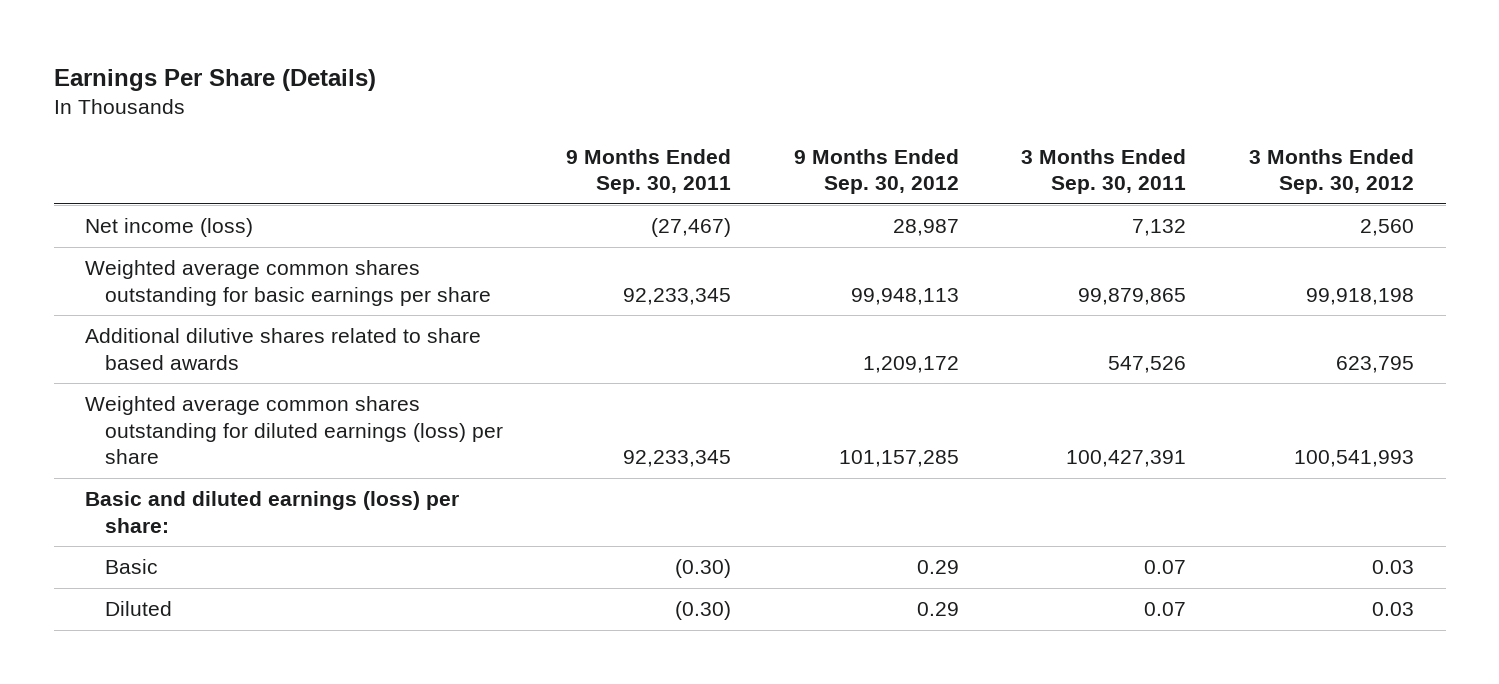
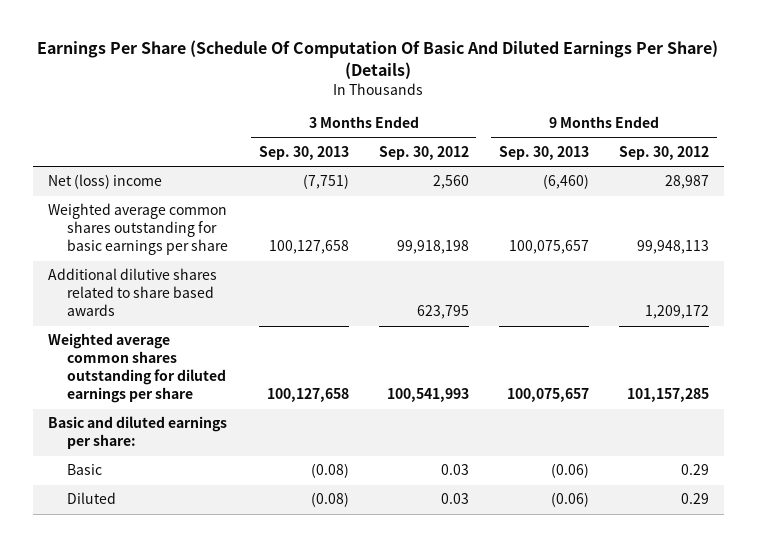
[53,69,376,92] Earnings Per Share (Details) -> [37,40,719,79] Earnings Per Share (Schedule Of Computation Of Basic And Diluted Earnings Per Share) (Details)
[566,148,732,195] 9 Months Ended Sep. 30, 2011 -> none
[1021,148,1187,195] 3 Months Ended Sep. 30, 2011 -> none
none -> [258,145,349,160] Sep. 30, 2013
none -> [499,145,590,160] Sep. 30, 2013
[85,218,254,238] Net income (loss) -> [47,174,162,190] Net (loss) income
[85,396,504,465] Weighted average common shares outstanding for diluted earnings (loss) per share -> [47,333,227,404] Weighted average common shares outstanding for diluted earnings per share
[85,491,460,533] Basic and diluted earnings (loss) per share: -> [47,416,227,450] Basic and diluted earnings per share:

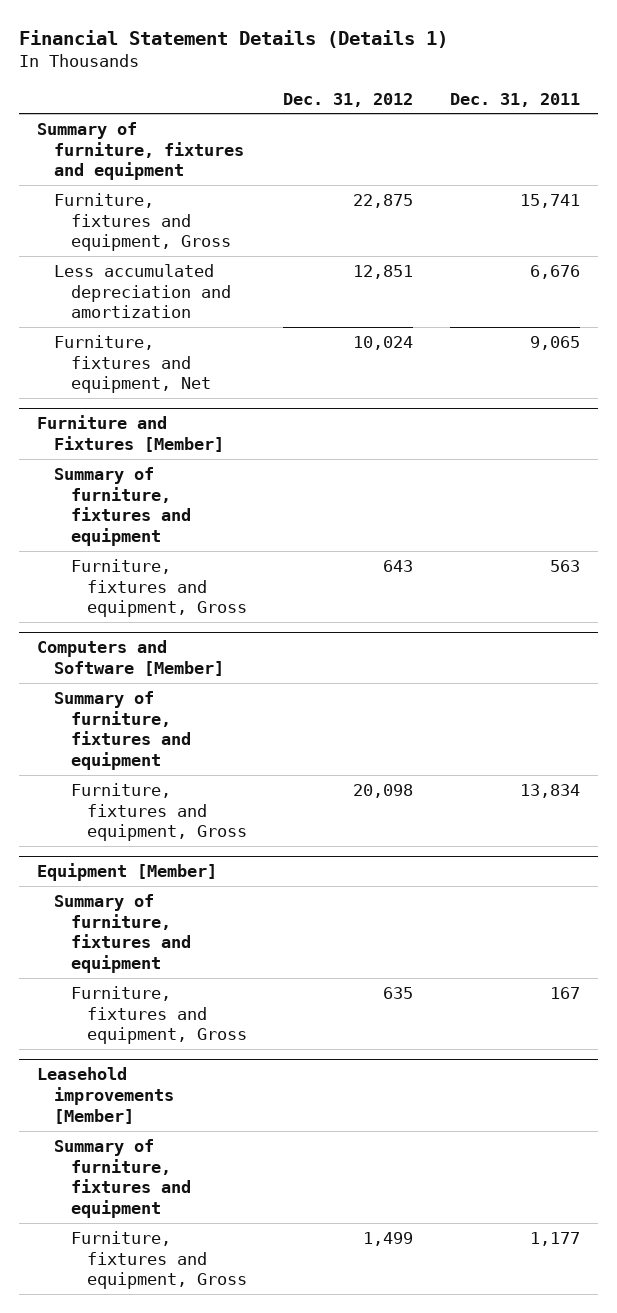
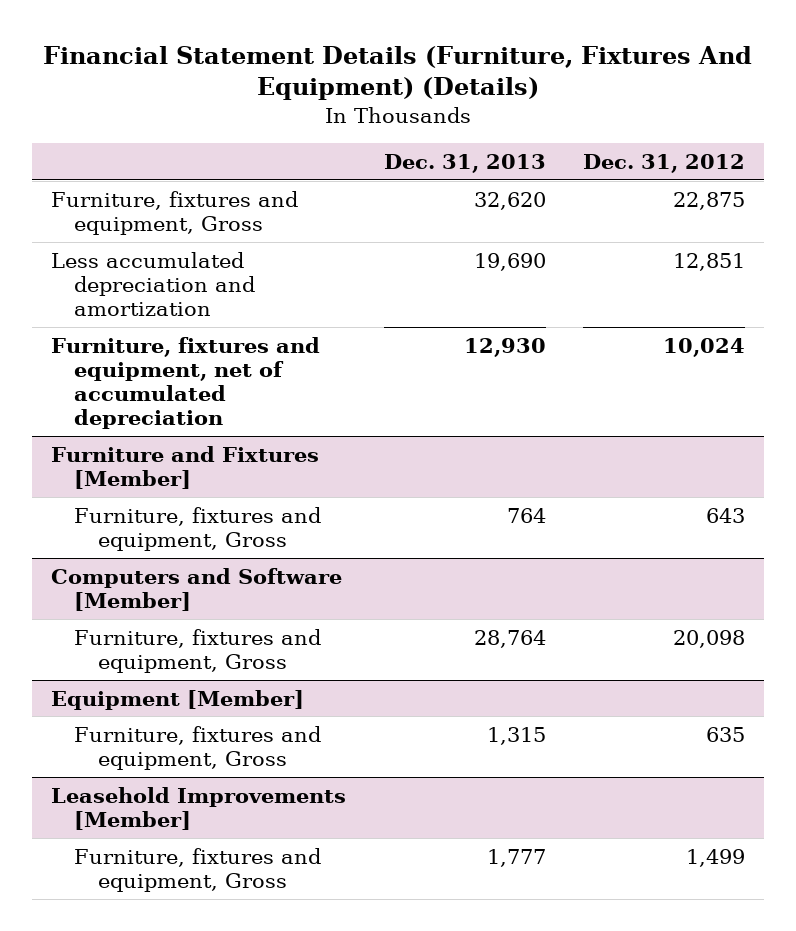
[19,29,449,48] Financial Statement Details (Details 1) -> [43,45,753,101] Financial Statement Details (Furniture, Fixtures And Equipment) (Details)
[449,92,580,107] Dec. 31, 2011 -> none
none -> [383,153,546,173] Dec. 31, 2013
[37,121,245,181] Summary of furniture, fixtures and equipment -> none
[54,334,211,394] Furniture, fixtures and equipment, Net -> [50,336,320,430] Furniture, fixtures and equipment, net of accumulated depreciation
[54,466,191,547] Summary of furniture, fixtures and equipment -> none
[54,690,191,771] Summary of furniture, fixtures and equipment -> none
[54,893,191,974] Summary of furniture, fixtures and equipment -> none
[54,1138,191,1219] Summary of furniture, fixtures and equipment -> none
[37,1067,175,1124] Leasehold improvements [Member] -> [50,786,346,830] Leasehold Improvements [Member]

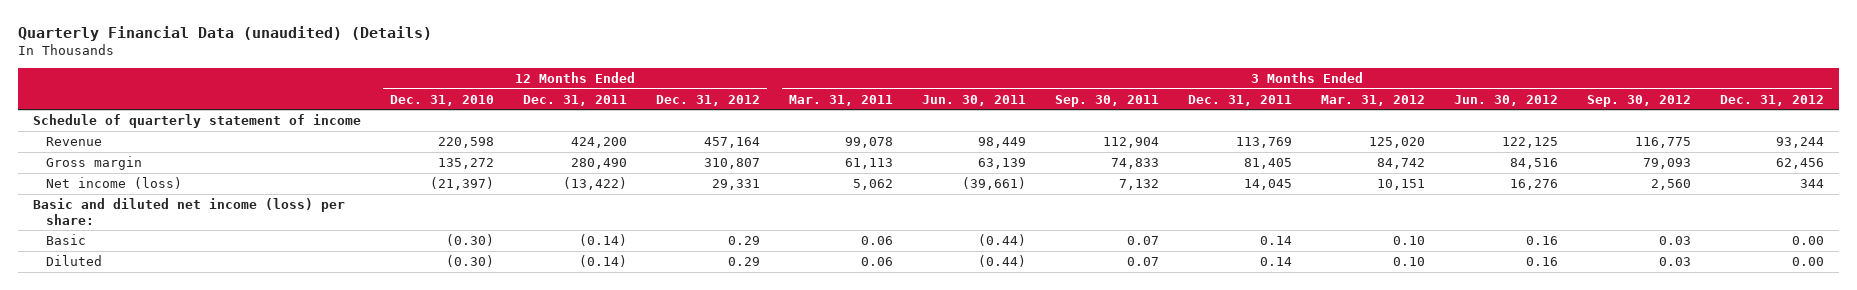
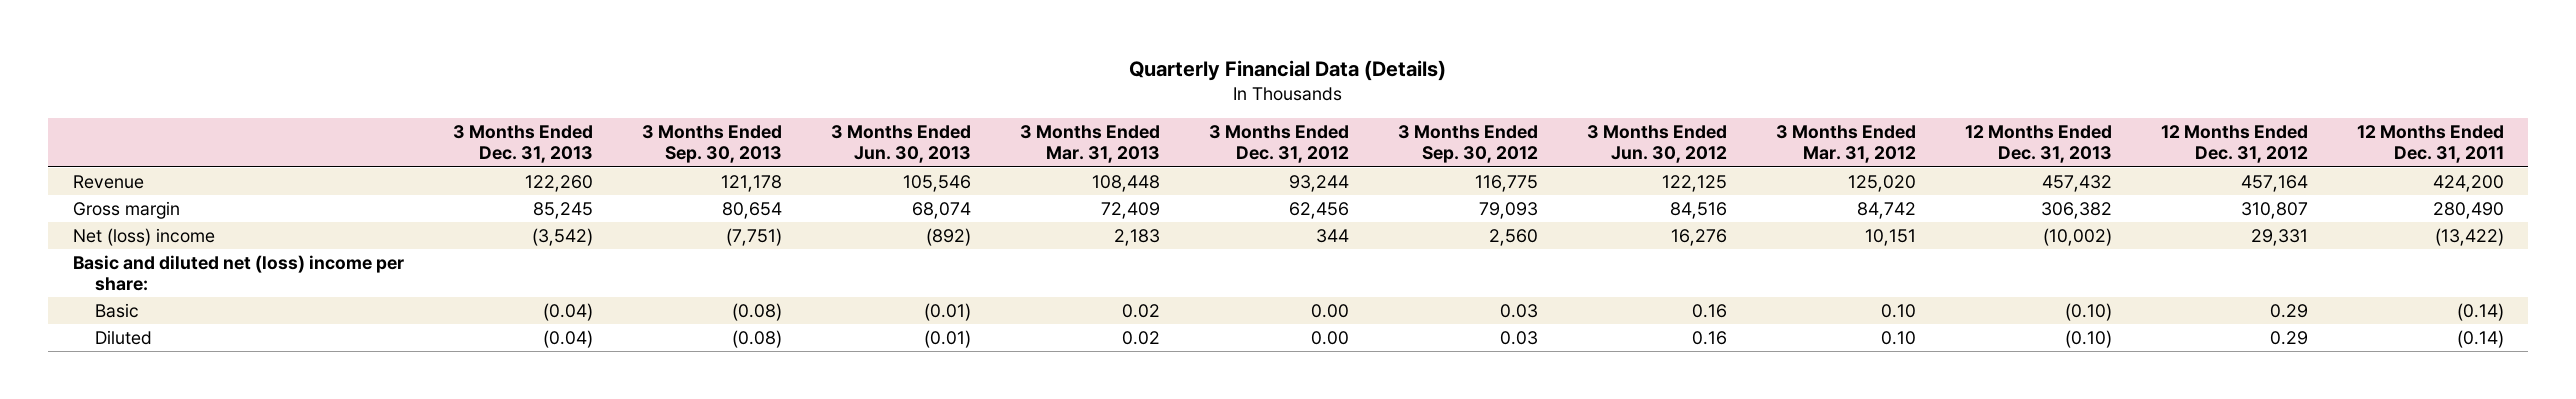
[18,26,433,42] Quarterly Financial Data (unaudited) (Details) -> [1129,60,1447,82] Quarterly Financial Data (Details)
[390,94,495,106] Dec. 31, 2010 -> none
[789,94,894,106] Mar. 31, 2011 -> none
[922,94,1027,106] Jun. 30, 2011 -> none
[1055,94,1160,107] Sep. 30, 2011 -> none
[1188,94,1293,106] Dec. 31, 2011 -> none
none -> [452,125,593,164] 3 Months Ended Dec. 31, 2013
none -> [641,125,782,164] 3 Months Ended Sep. 30, 2013
none -> [830,125,971,164] 3 Months Ended Jun. 30, 2013
none -> [1019,125,1160,164] 3 Months Ended Mar. 31, 2013
none -> [1964,125,2112,164] 12 Months Ended Dec. 31, 2013
[32,113,361,128] Schedule of quarterly statement of income -> none
[46,176,183,189] Net income (loss) -> [72,227,215,246] Net (loss) income
[32,197,345,225] Basic and diluted net income (loss) per share: -> [72,254,404,291] Basic and diluted net (loss) income per share:

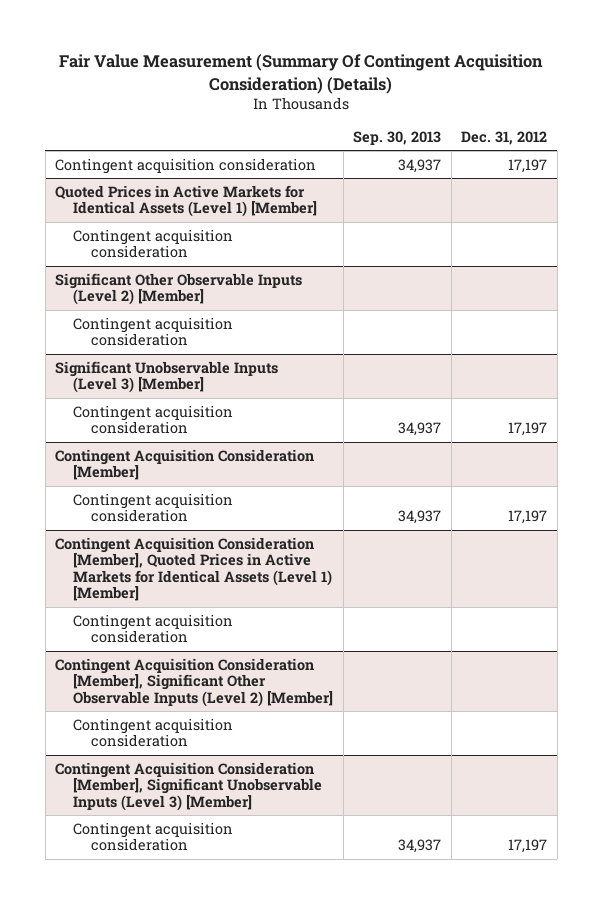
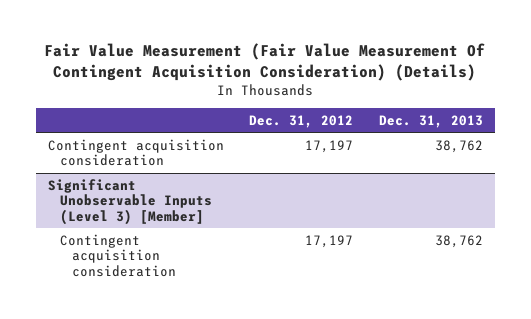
[59,54,544,94] Fair Value Measurement (Summary Of Contingent Acquisition Consideration) (Details) -> [44,43,486,81] Fair Value Measurement (Fair Value Measurement Of Contingent Acquisition Consideration) (Details)
[353,130,442,145] Sep. 30, 2013 -> none
none -> [378,114,483,128] Dec. 31, 2013
[55,184,318,218] Quoted Prices in Active Markets for Identical Assets (Level 1) [Member] -> none
[73,228,234,259] Contingent acquisition consideration -> none
[55,272,303,306] Significant Other Observable Inputs (Level 2) [Member] -> none
[73,316,234,347] Contingent acquisition consideration -> none
[55,448,315,481] Contingent Acquisition Consideration [Member] -> none
[73,492,234,523] Contingent acquisition consideration -> none
[55,536,333,602] Contingent Acquisition Consideration [Member], Quoted Prices in Active Markets for Identical Assets (Level 1) [Member] -> none
[73,613,234,644] Contingent acquisition consideration -> none
[55,657,334,707] Contingent Acquisition Consideration [Member], Significant Other Observable Inputs (Level 2) [Member] -> none
[73,717,234,748] Contingent acquisition consideration -> none
[55,761,323,811] Contingent Acquisition Consideration [Member], Significant Unobservable Inputs (Level 3) [Member] -> none
[73,821,234,852] Contingent acquisition consideration -> none

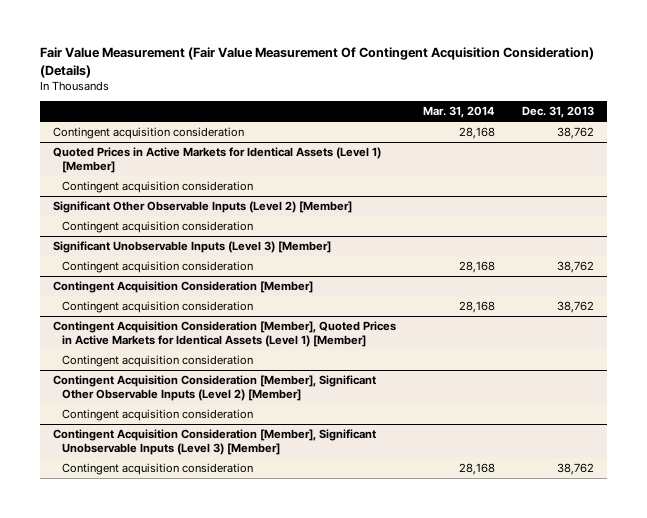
[249,114,354,128] Dec. 31, 2012 -> none
none -> [422,106,495,119] Mar. 31, 2014
none -> [53,146,382,173] Quoted Prices in Active Markets for Identical Assets (Level 1) [Member]
none -> [61,180,253,193] Contingent acquisition consideration
none -> [53,200,353,213] Significant Other Observable Inputs (Level 2) [Member]
none -> [61,220,253,233] Contingent acquisition consideration
none -> [53,280,314,293] Contingent Acquisition Consideration [Member]
none -> [61,300,253,313] Contingent acquisition consideration
none -> [53,320,397,347] Contingent Acquisition Consideration [Member], Quoted Prices in Active Markets for Identical Assets (Level 1) [Member]
none -> [61,354,253,367] Contingent acquisition consideration
none -> [53,374,377,401] Contingent Acquisition Consideration [Member], Significant Other Observable Inputs (Level 2) [Member]
none -> [61,408,253,421] Contingent acquisition consideration
none -> [53,428,377,455] Contingent Acquisition Consideration [Member], Significant Unobservable Inputs (Level 3) [Member]
none -> [61,462,253,475] Contingent acquisition consideration

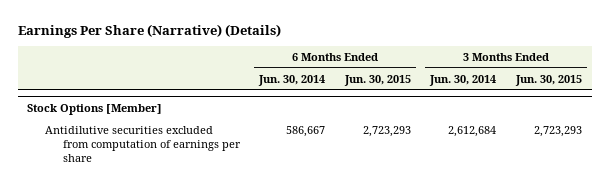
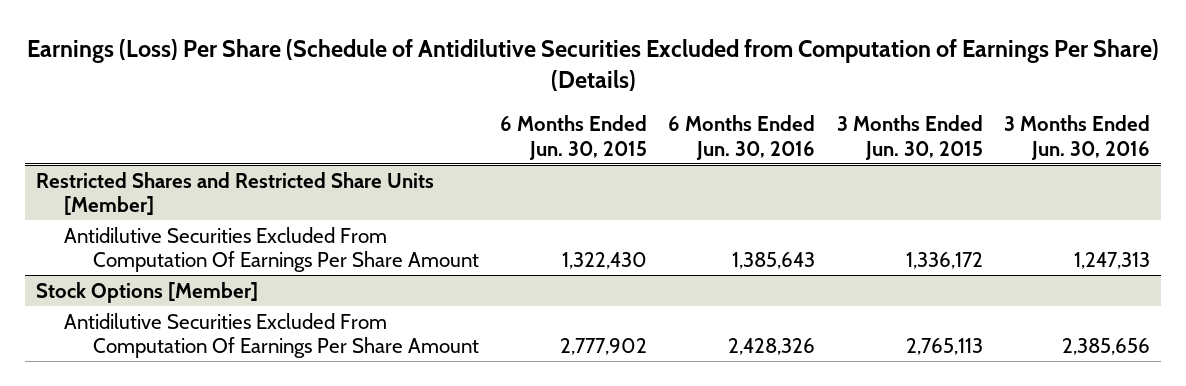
[17,24,281,39] Earnings Per Share (Narrative) (Details) -> [26,38,1159,92] Earnings (Loss) Per Share (Schedule of Antidilutive Securities Excluded from Computation of Earnings Per Share) (Details)
[258,74,326,86] Jun. 30, 2014 -> none
[429,74,497,86] Jun. 30, 2014 -> none
none -> [668,115,816,160] 6 Months Ended Jun. 30, 2016
none -> [1004,115,1151,160] 3 Months Ended Jun. 30, 2016
none -> [35,171,434,215] Restricted Shares and Restricted Share Units [Member]
none -> [64,226,479,272] Antidilutive Securities Excluded From Computation Of Earnings Per Share Amount
[45,125,241,162] Antidilutive securities excluded from computation of earnings per share -> [64,312,479,358] Antidilutive Securities Excluded From Computation Of Earnings Per Share Amount
[362,125,411,137] 2,723,293 -> [560,337,648,355] 2,777,902
[533,125,582,137] 2,723,293 -> [905,337,983,355] 2,765,113

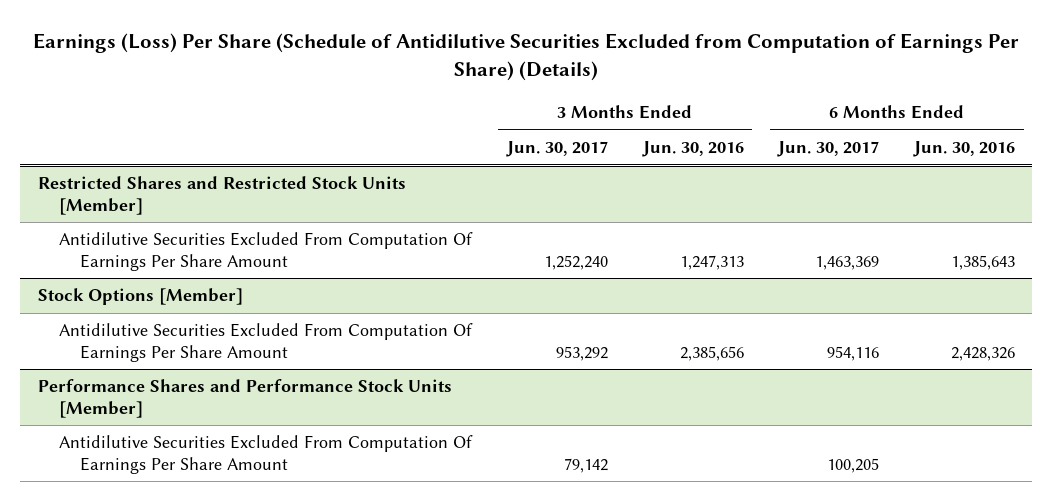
[500,115,648,160] 6 Months Ended Jun. 30, 2015 -> none
[836,115,983,160] 3 Months Ended Jun. 30, 2015 -> none
none -> [505,140,608,157] Jun. 30, 2017
none -> [777,140,880,157] Jun. 30, 2017
[35,171,434,215] Restricted Shares and Restricted Share Units [Member] -> [37,176,406,215] Restricted Shares and Restricted Stock Units [Member]
none -> [37,379,452,418] Performance Shares and Performance Stock Units [Member]
none -> [59,435,474,474] Antidilutive Securities Excluded From Computation Of Earnings Per Share Amount

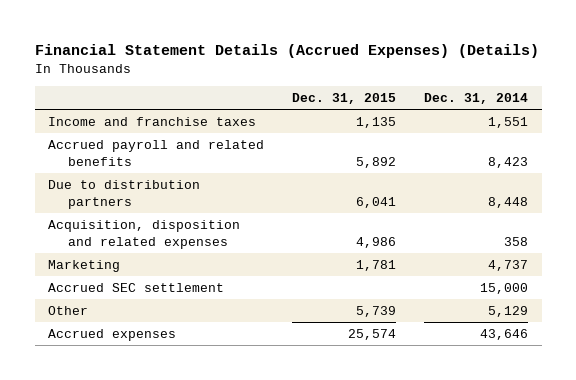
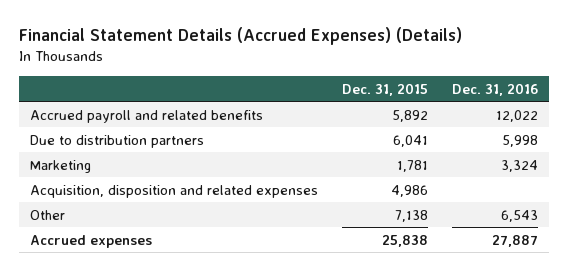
[423,92,528,104] Dec. 31, 2014 -> none
none -> [451,82,538,96] Dec. 31, 2016
[48,116,257,126] Income and franchise taxes -> none
[48,282,225,292] Accrued SEC settlement -> none
[48,219,241,249] Acquisition, disposition and related expenses -> [30,184,319,198] Acquisition, disposition and related expenses
[356,305,397,317] 5,739 -> [394,209,428,222] 7,138
[348,328,397,340] 25,574 -> [381,234,428,247] 25,838

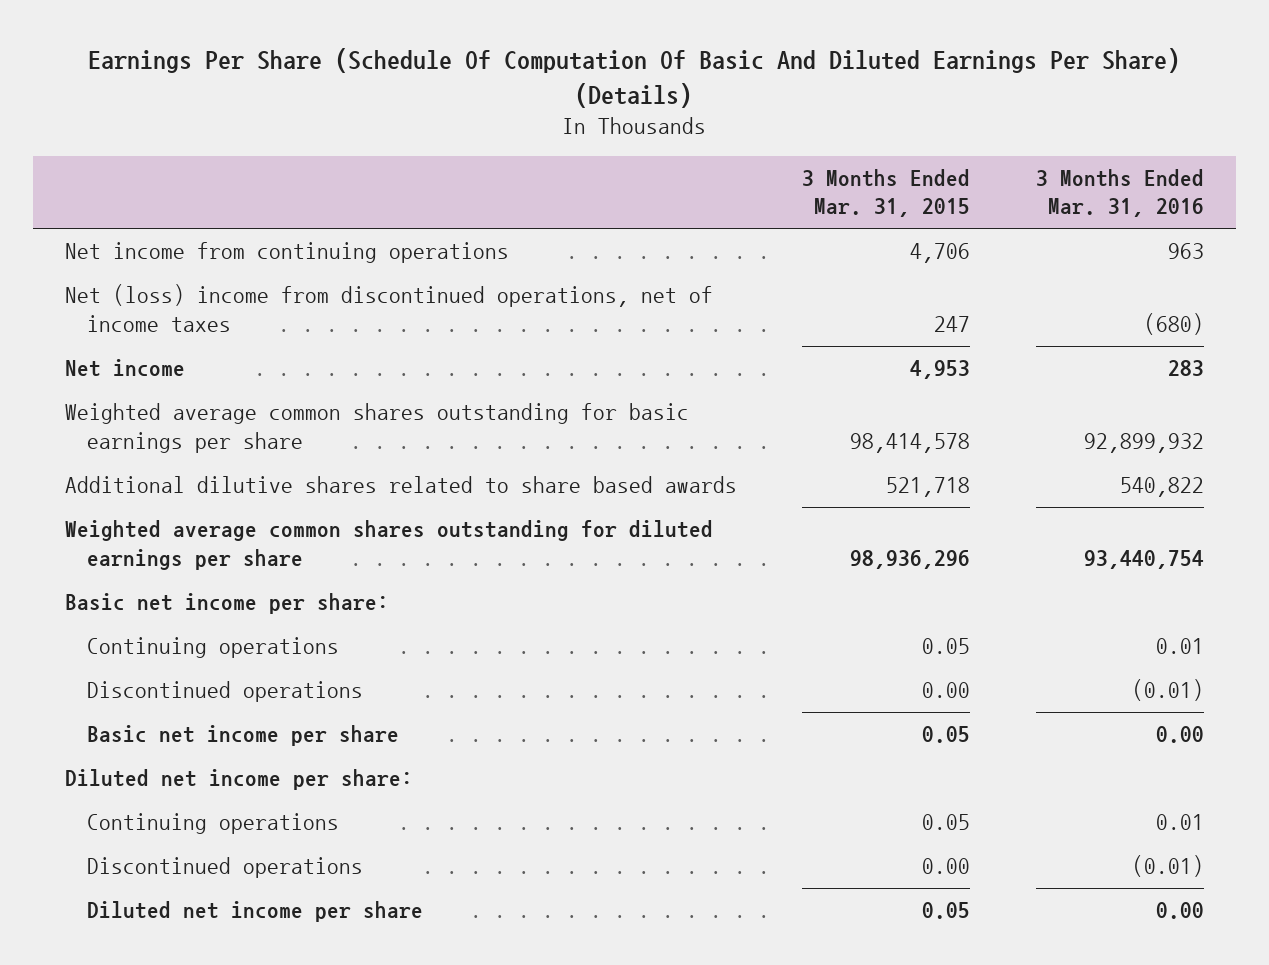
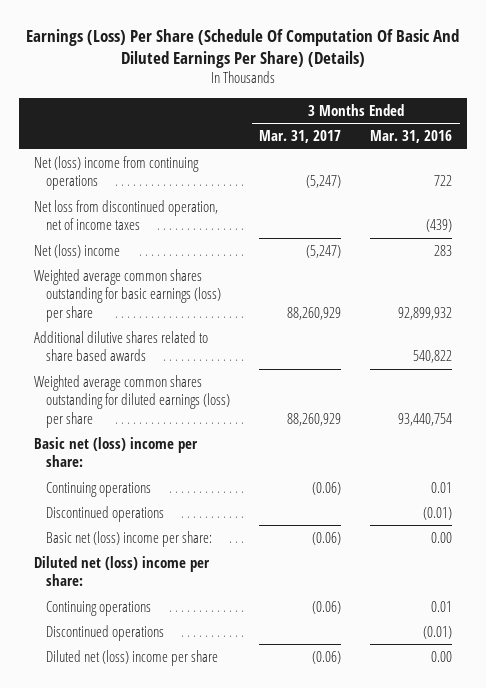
[88,47,1181,108] Earnings Per Share (Schedule Of Computation Of Basic And Diluted Earnings Per Share) (Details) -> [26,28,460,68] Earnings (Loss) Per Share (Schedule Of Computation Of Basic And Diluted Earnings Per Share) (Details)
[802,168,971,218] 3 Months Ended Mar. 31, 2015 -> none
none -> [258,129,341,143] Mar. 31, 2017
[65,242,510,264] Net income from continuing operations -> [33,155,199,191] Net (loss) income from continuing operations
[1167,243,1204,260] 963 -> [434,175,453,187] 722
[65,284,714,332] Net (loss) income from discontinued operations, net of income taxes -> [33,199,218,231] Net loss from discontinued operation, net of income taxes
[1143,312,1204,335] (680) -> [426,219,453,233] (439)
[65,359,186,378] Net income -> [33,243,120,258] Net (loss) income
[65,403,690,453] Weighted average common shares outstanding for basic earnings per share -> [33,268,221,322] Weighted average common shares outstanding for basic earnings (loss) per share
[65,520,714,570] Weighted average common shares outstanding for diluted earnings per share -> [33,374,230,428] Weighted average common shares outstanding for diluted earnings (loss) per share
[65,593,390,615] Basic net income per share: -> [33,436,198,468] Basic net (loss) income per share:
[87,725,400,747] Basic net income per share -> [45,530,212,547] Basic net (loss) income per share:
[65,769,414,791] Diluted net income per share: -> [33,555,210,587] Diluted net (loss) income per share:
[87,901,424,923] Diluted net income per share -> [45,649,218,666] Diluted net (loss) income per share

